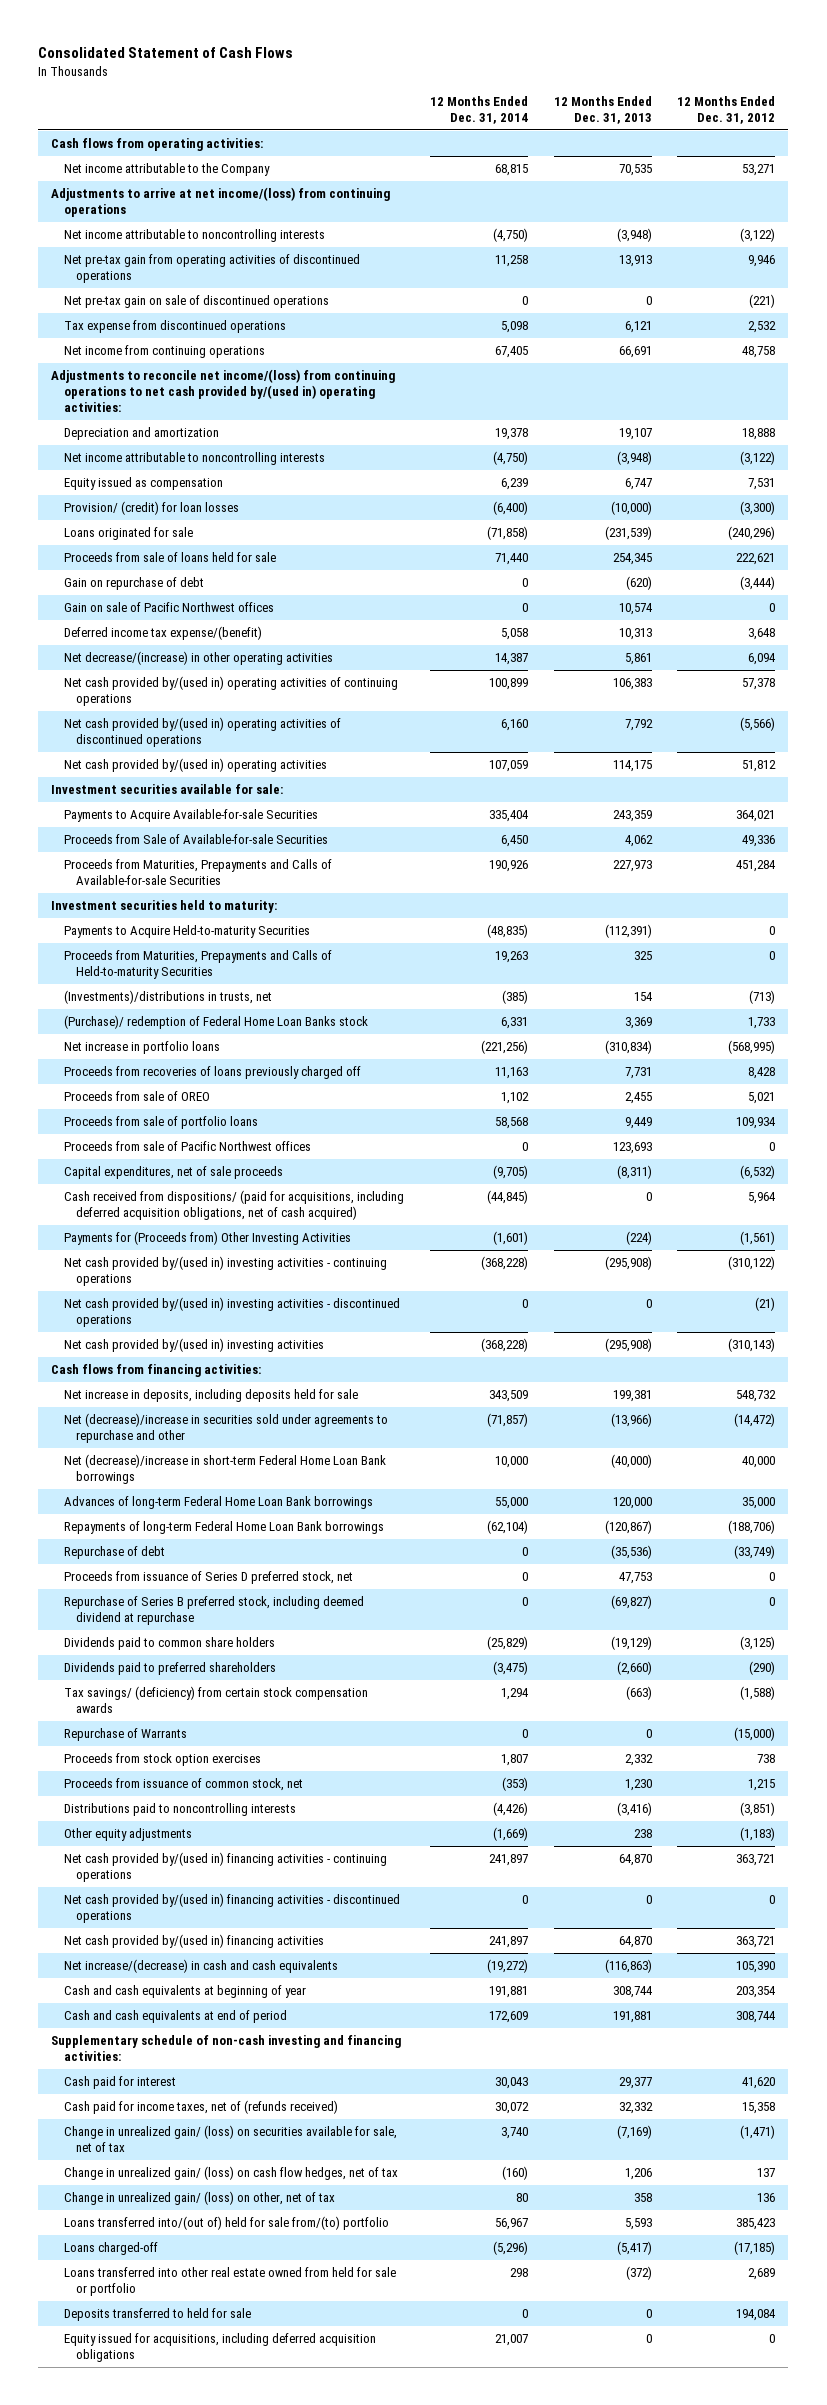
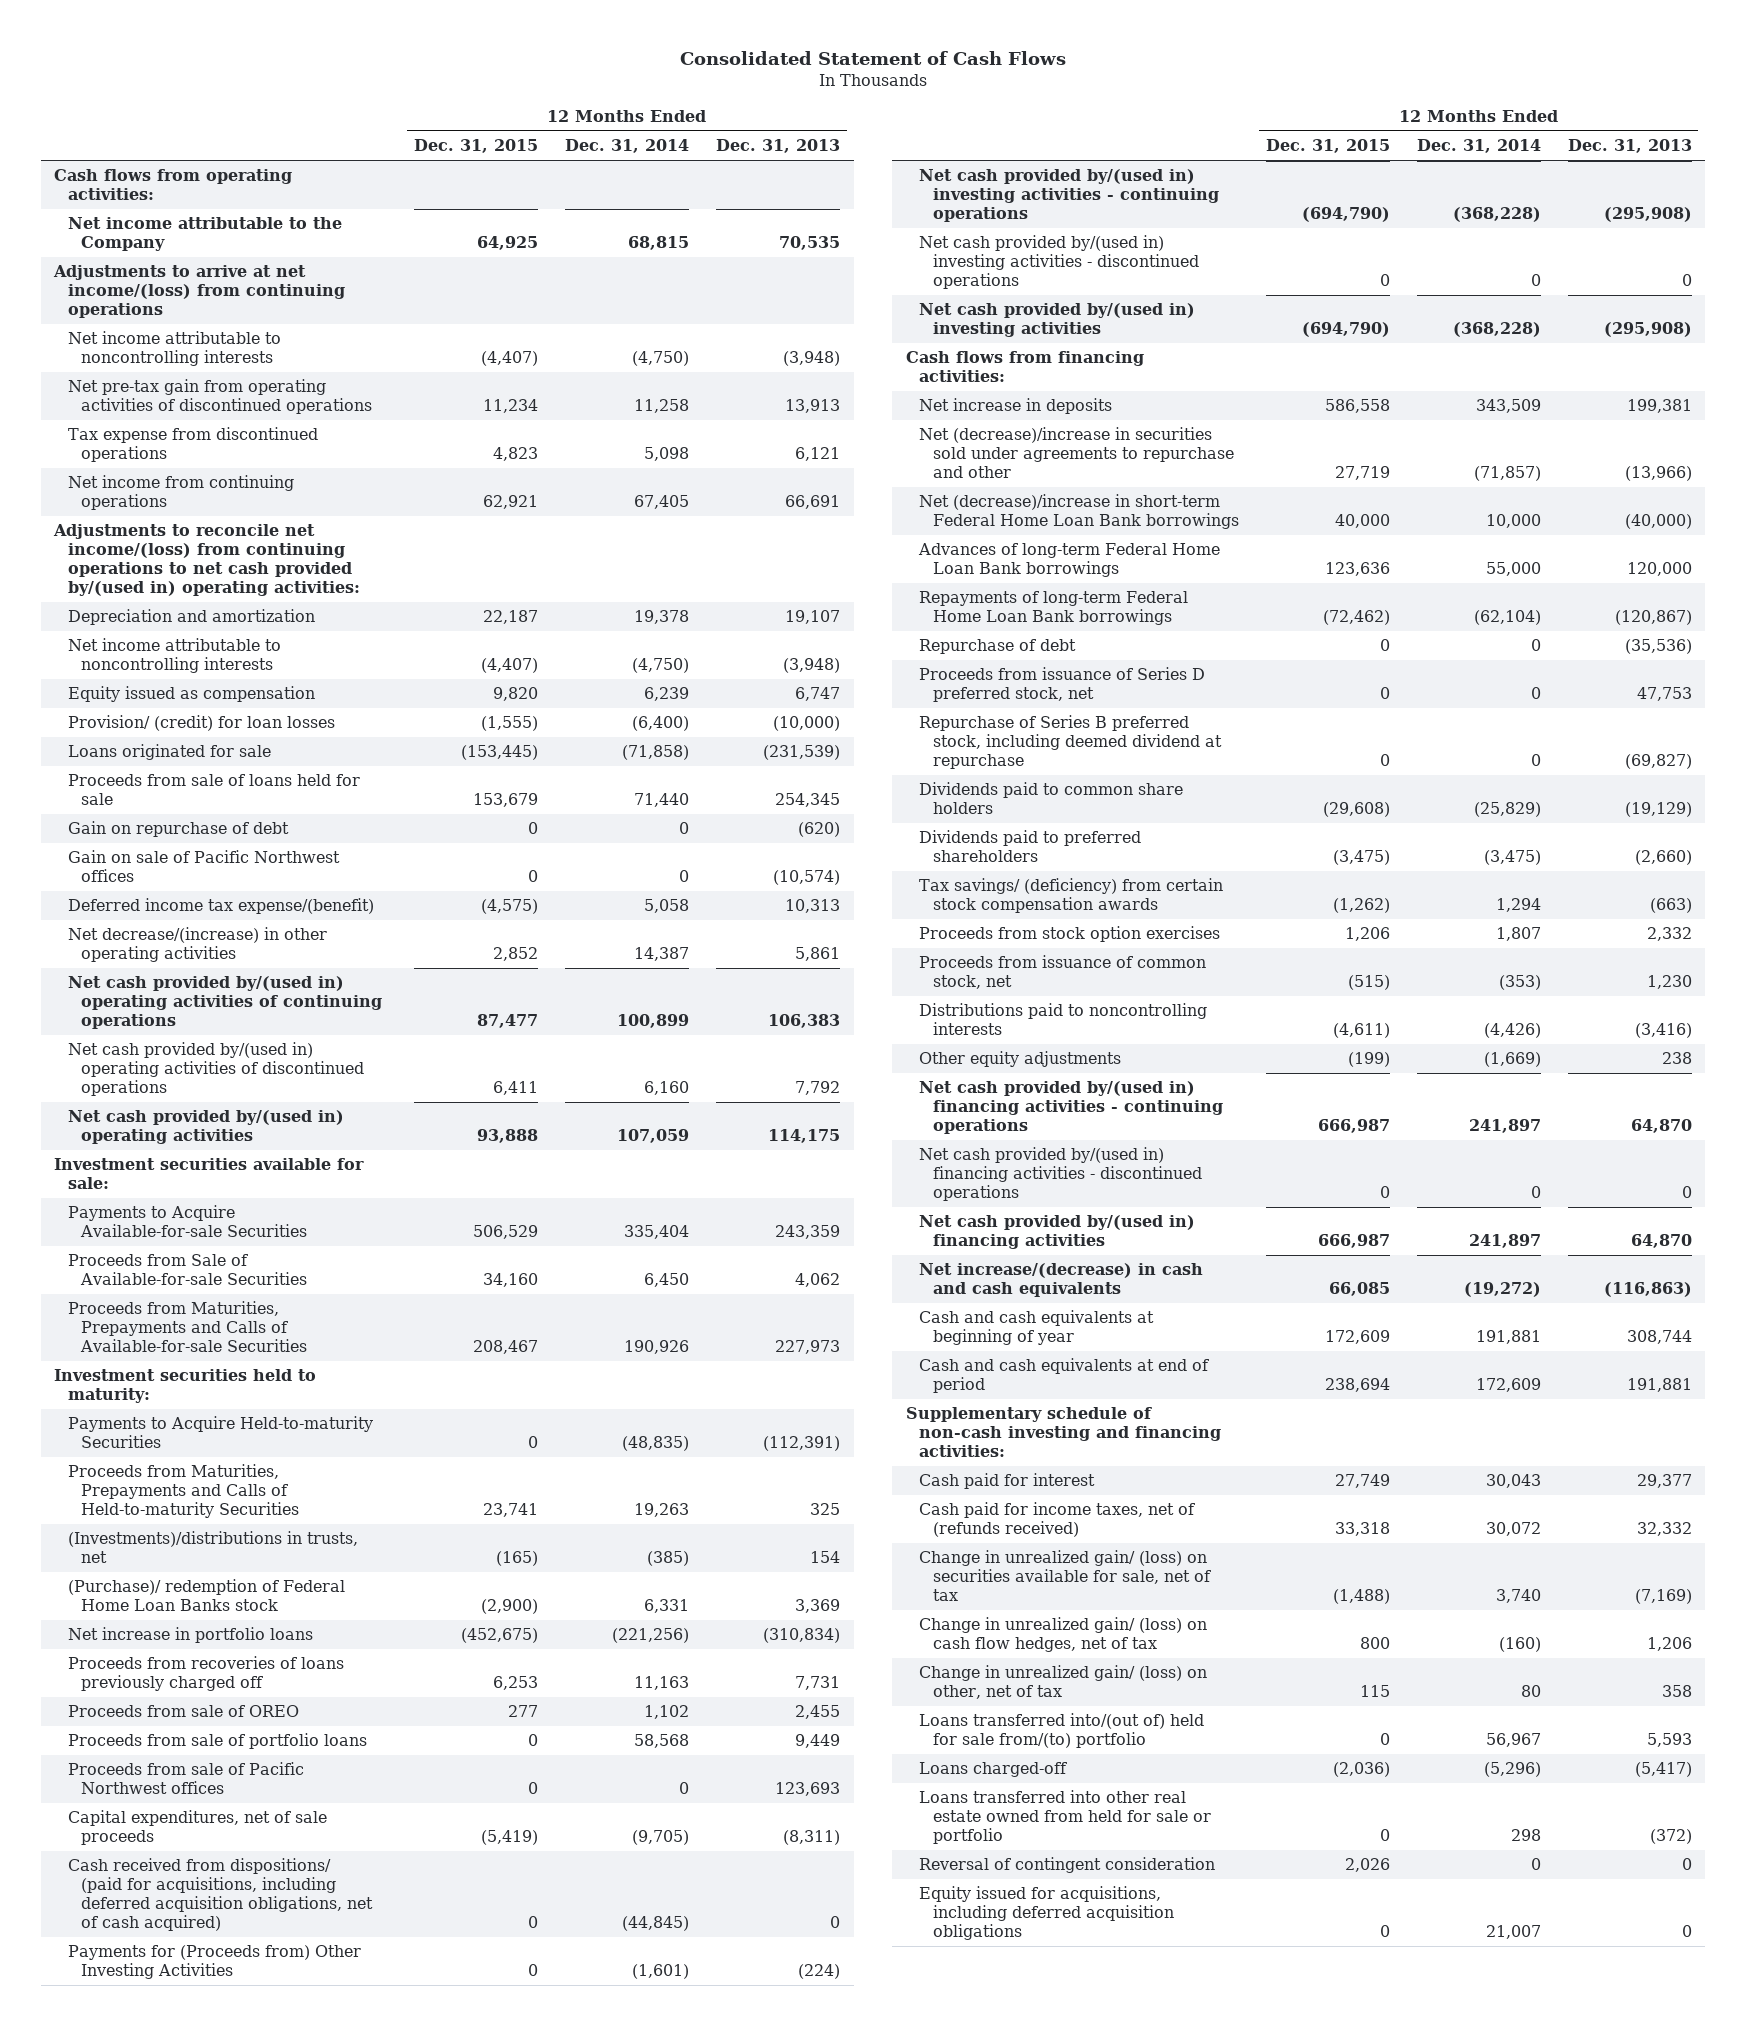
[677,95,776,124] 12 Months Ended Dec. 31, 2012 -> none
none -> [413,139,538,154] Dec. 31, 2015
[63,295,329,309] Net pre-tax gain on sale of discontinued operations -> none
[618,603,653,616] 10,574 -> [773,870,841,886] (10,574)
[63,1389,358,1403] Net increase in deposits, including deposits held for sale -> [919,398,1113,415] Net increase in deposits
[63,1728,187,1742] Repurchase of Warrants -> none
[63,2308,251,2322] Deposits transferred to held for sale -> none
none -> [919,1857,1216,1874] Reversal of contingent consideration

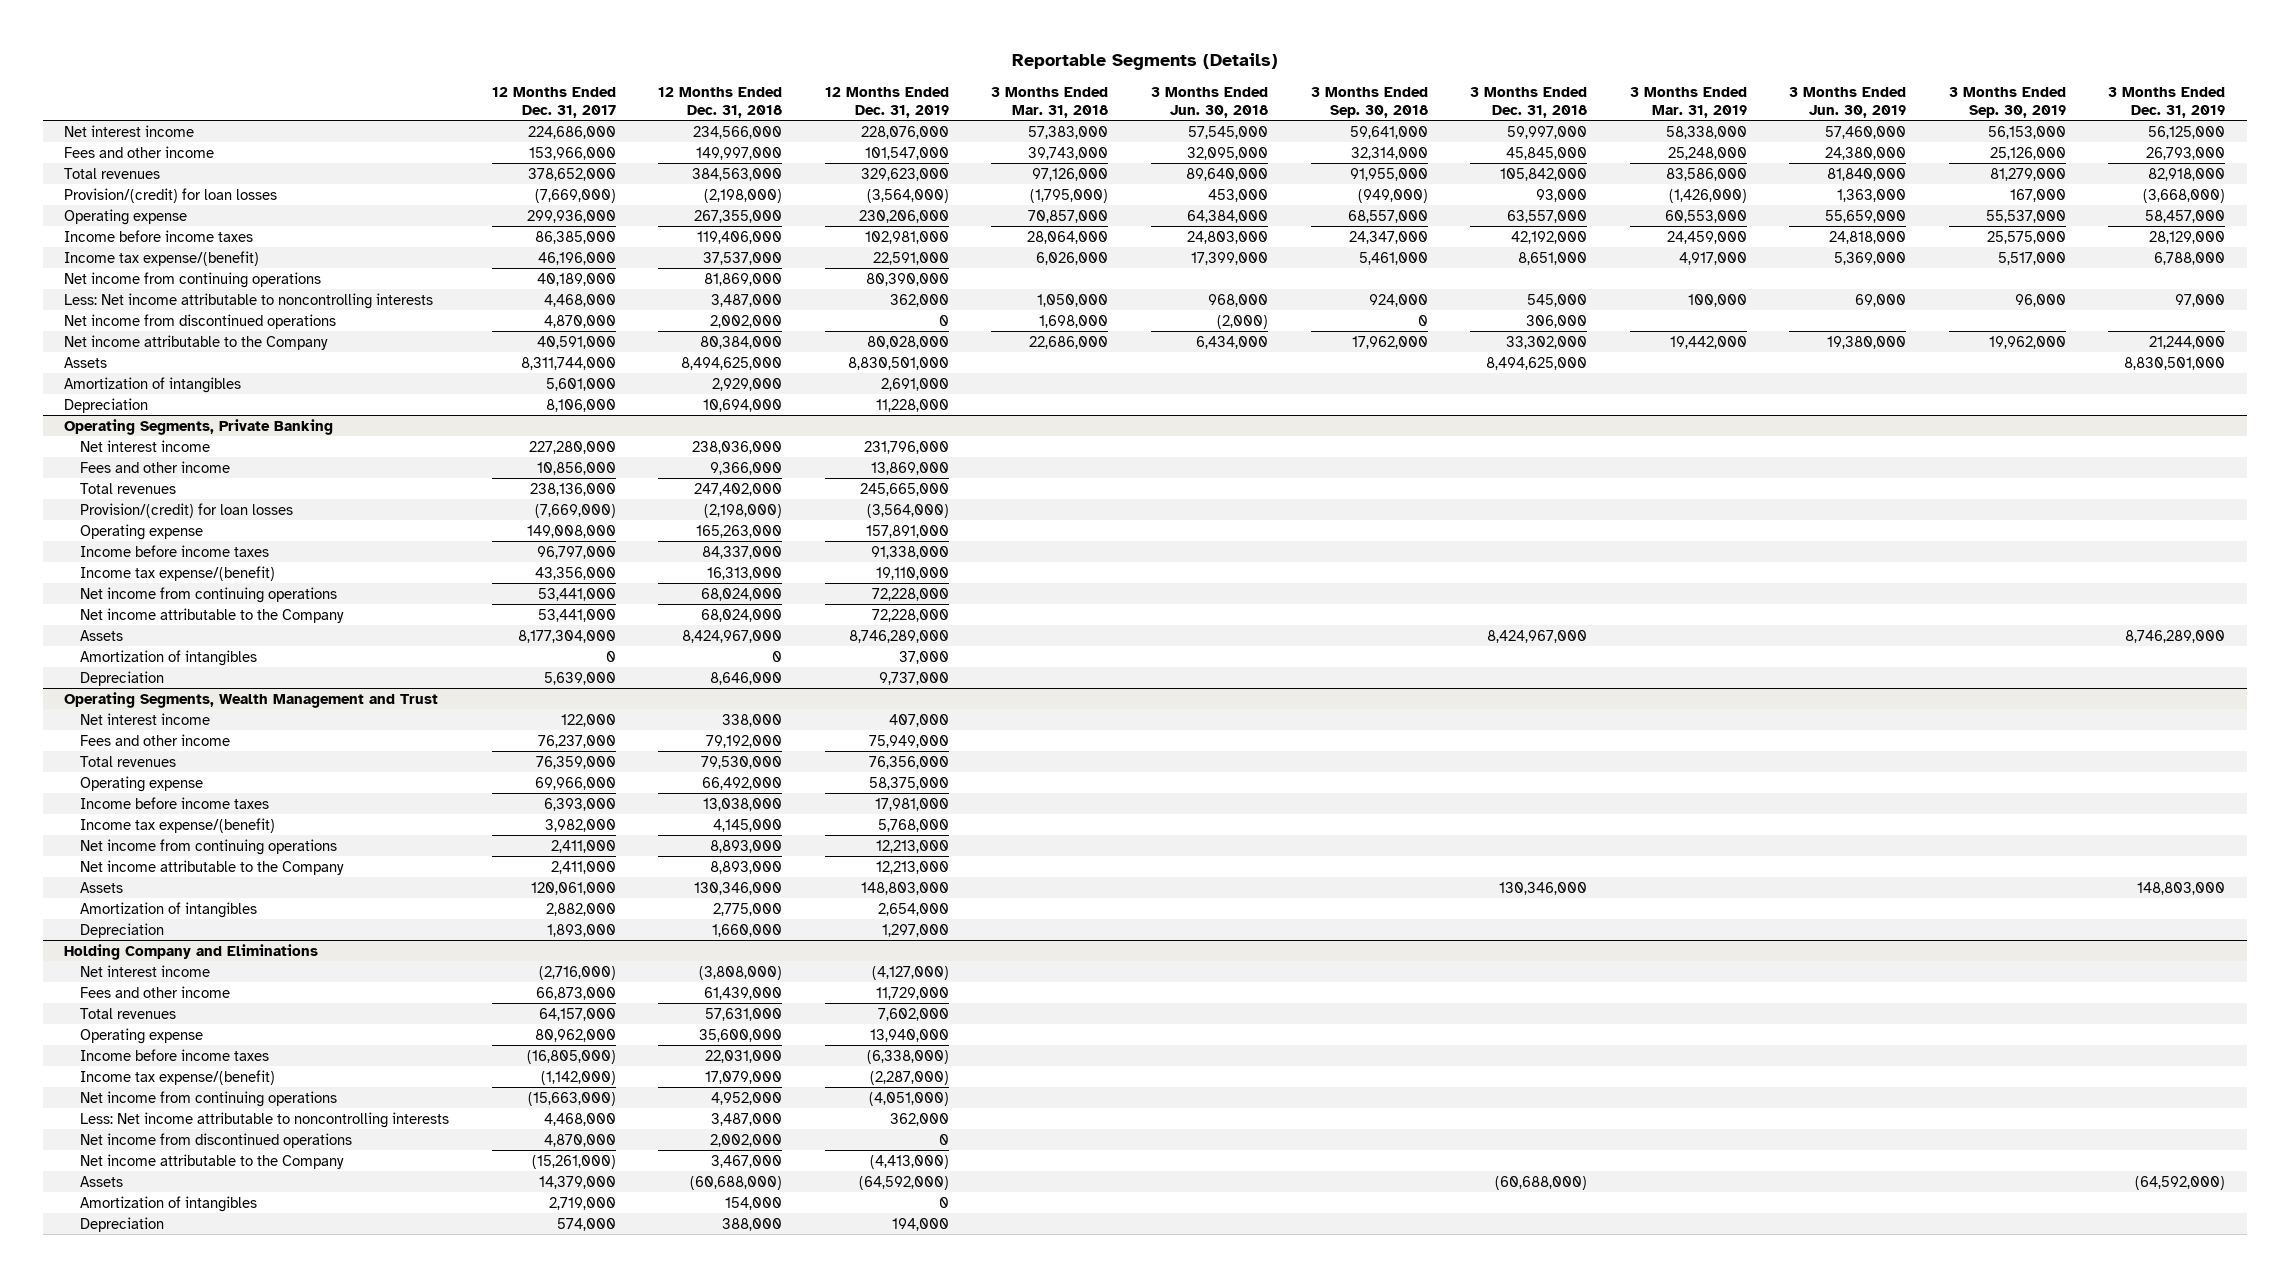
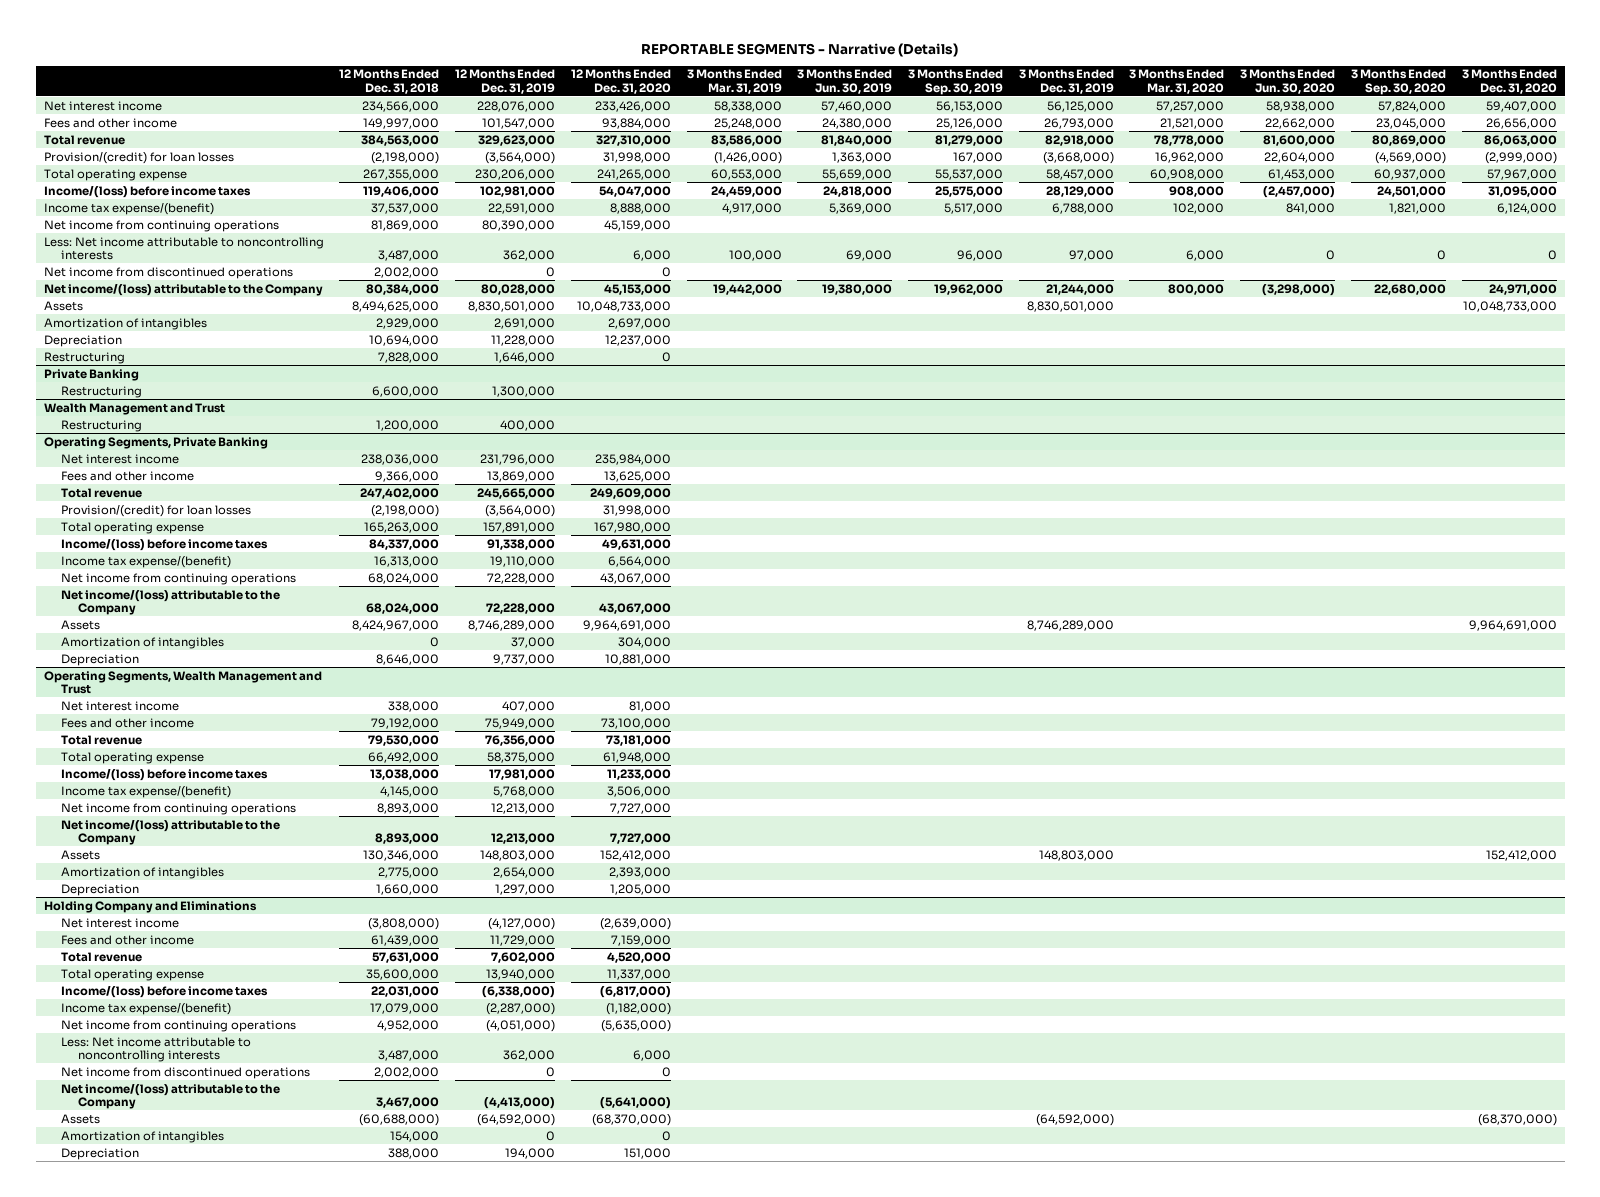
[1011,53,1278,71] Reportable Segments (Details) -> [641,42,959,57] REPORTABLE SEGMENTS - Narrative (Details)
[491,87,616,118] 12 Months Ended Dec. 31, 2017 -> none
[991,87,1109,118] 3 Months Ended Mar. 31, 2018 -> none
[1151,87,1269,118] 3 Months Ended Jun. 30, 2018 -> none
[1310,87,1428,118] 3 Months Ended Sep. 30, 2018 -> none
[1470,87,1588,118] 3 Months Ended Dec. 31, 2018 -> none
none -> [570,69,671,94] 12 Months Ended Dec. 31, 2020
none -> [1129,69,1225,94] 3 Months Ended Mar. 31, 2020
none -> [1240,69,1336,94] 3 Months Ended Jun. 30, 2020
none -> [1350,69,1446,95] 3 Months Ended Sep. 30, 2020
none -> [1461,69,1557,94] 3 Months Ended Dec. 31, 2020
[63,167,160,179] Total revenues -> [43,134,125,145] Total revenue
[63,208,187,225] Operating expense -> [43,168,187,181] Total operating expense
[63,229,253,242] Income before income taxes -> [43,185,251,198] Income/(loss) before income taxes
[63,334,328,350] Net income attributable to the Company -> [43,283,323,296] Net income/(loss) attributable to the Company
none -> [43,351,125,364] Restructuring
none -> [43,368,139,381] Private Banking
none -> [60,385,142,398] Restructuring
none -> [43,402,225,415] Wealth Management and Trust
none -> [60,419,142,432] Restructuring
[80,482,177,494] Total revenues -> [60,487,142,498] Total revenue
[80,523,204,540] Operating expense -> [60,521,204,534] Total operating expense
[80,544,270,557] Income before income taxes -> [60,538,268,551] Income/(loss) before income taxes
[80,607,345,623] Net income attributable to the Company -> [60,589,280,616] Net income/(loss) attributable to the Company
[80,755,177,767] Total revenues -> [60,734,142,745] Total revenue
[80,775,204,792] Operating expense -> [60,751,204,764] Total operating expense
[80,796,270,809] Income before income taxes -> [60,768,268,781] Income/(loss) before income taxes
[80,859,345,875] Net income attributable to the Company -> [60,819,280,846] Net income/(loss) attributable to the Company
[80,1007,177,1019] Total revenues -> [60,951,142,962] Total revenue
[80,1027,204,1044] Operating expense -> [60,968,204,981] Total operating expense
[80,1048,270,1061] Income before income taxes -> [60,985,268,998] Income/(loss) before income taxes
[80,1153,345,1169] Net income attributable to the Company -> [60,1083,280,1110] Net income/(loss) attributable to the Company

